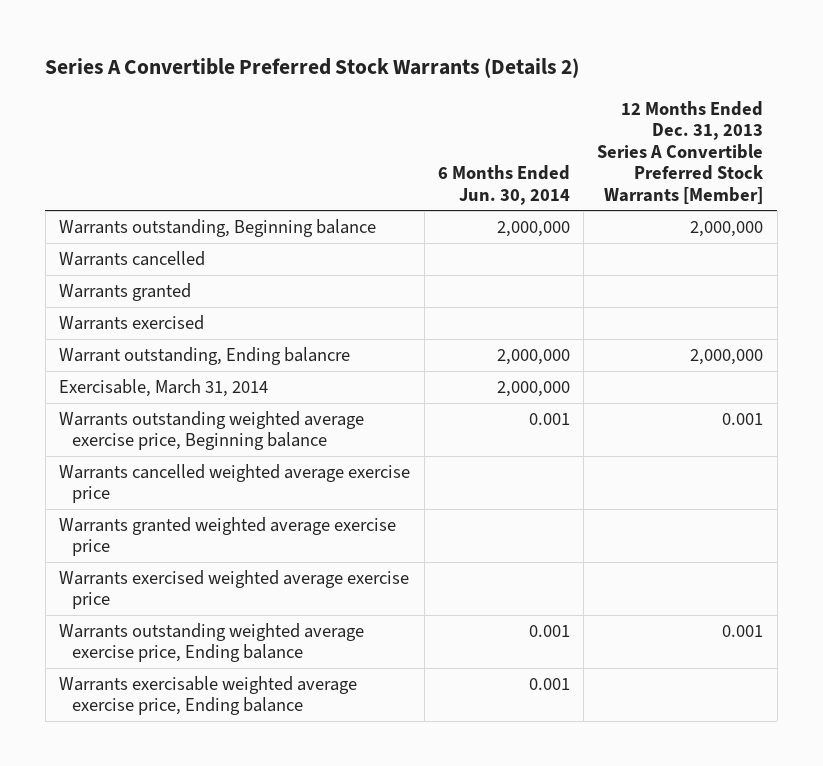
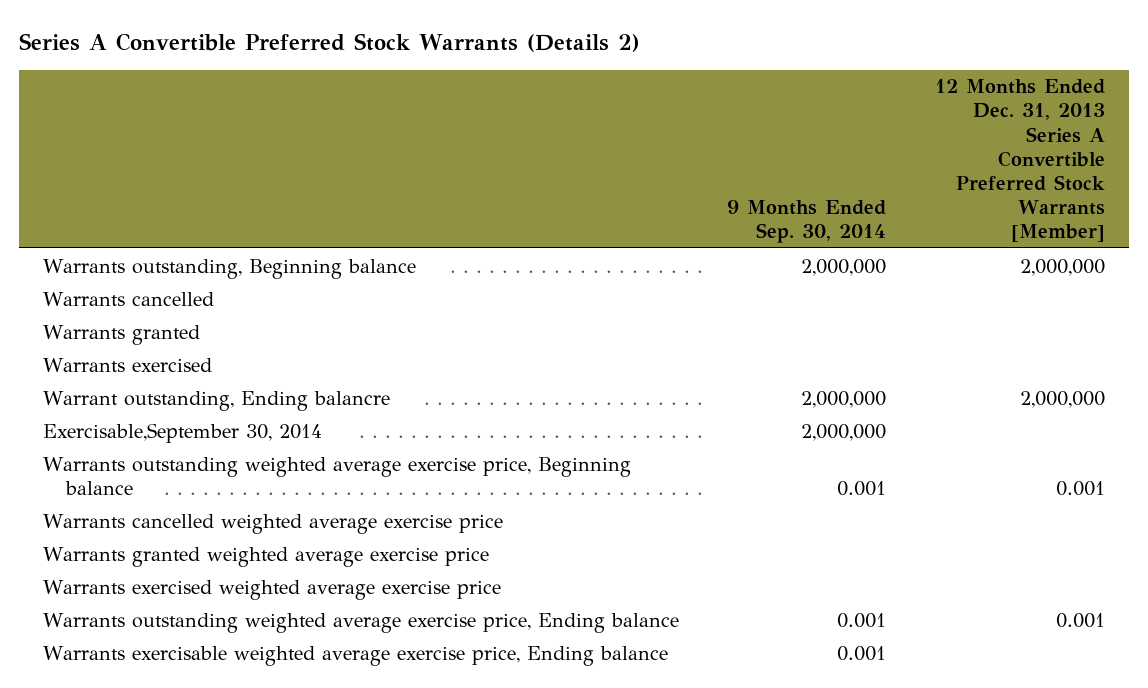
[437,165,570,205] 6 Months Ended Jun. 30, 2014 -> none
none -> [727,199,887,243] 9 Months Ended Sep. 30, 2014
[59,378,269,397] Exercisable, March 31, 2014 -> [43,422,323,443] Exercisable,September 30, 2014

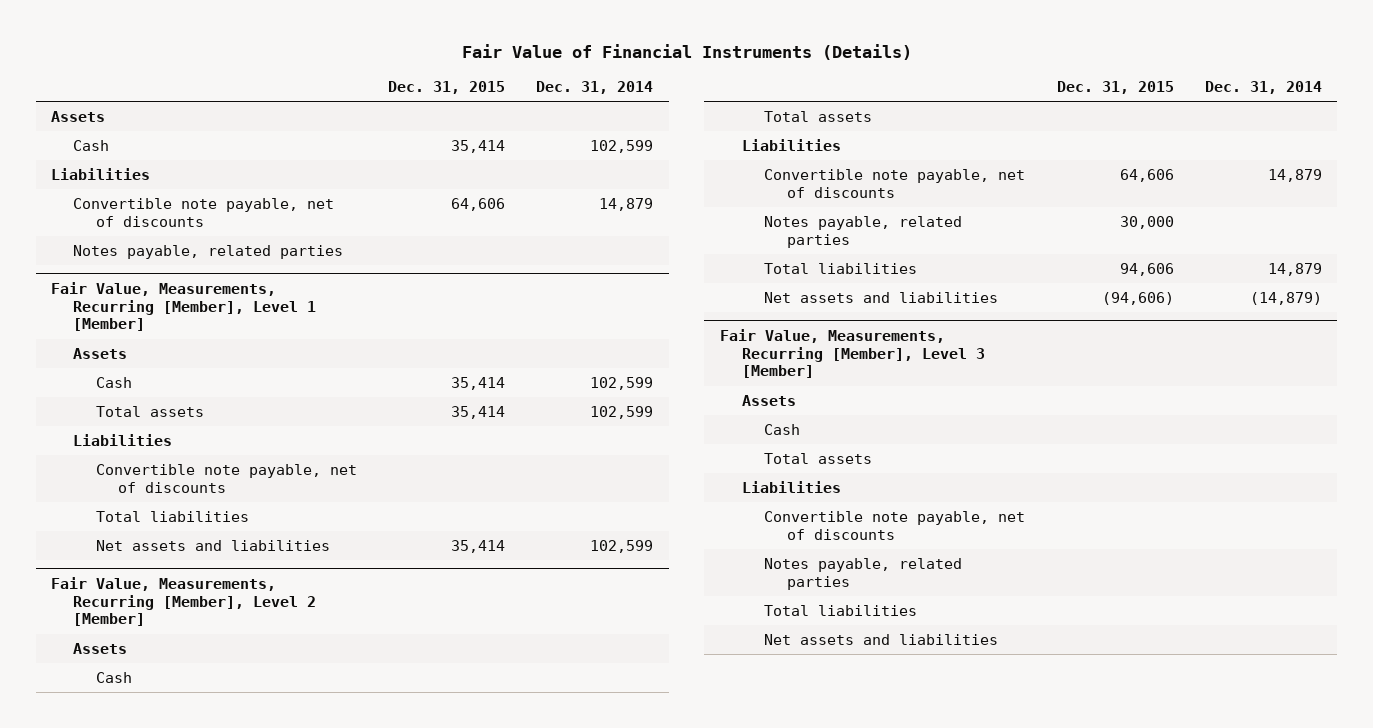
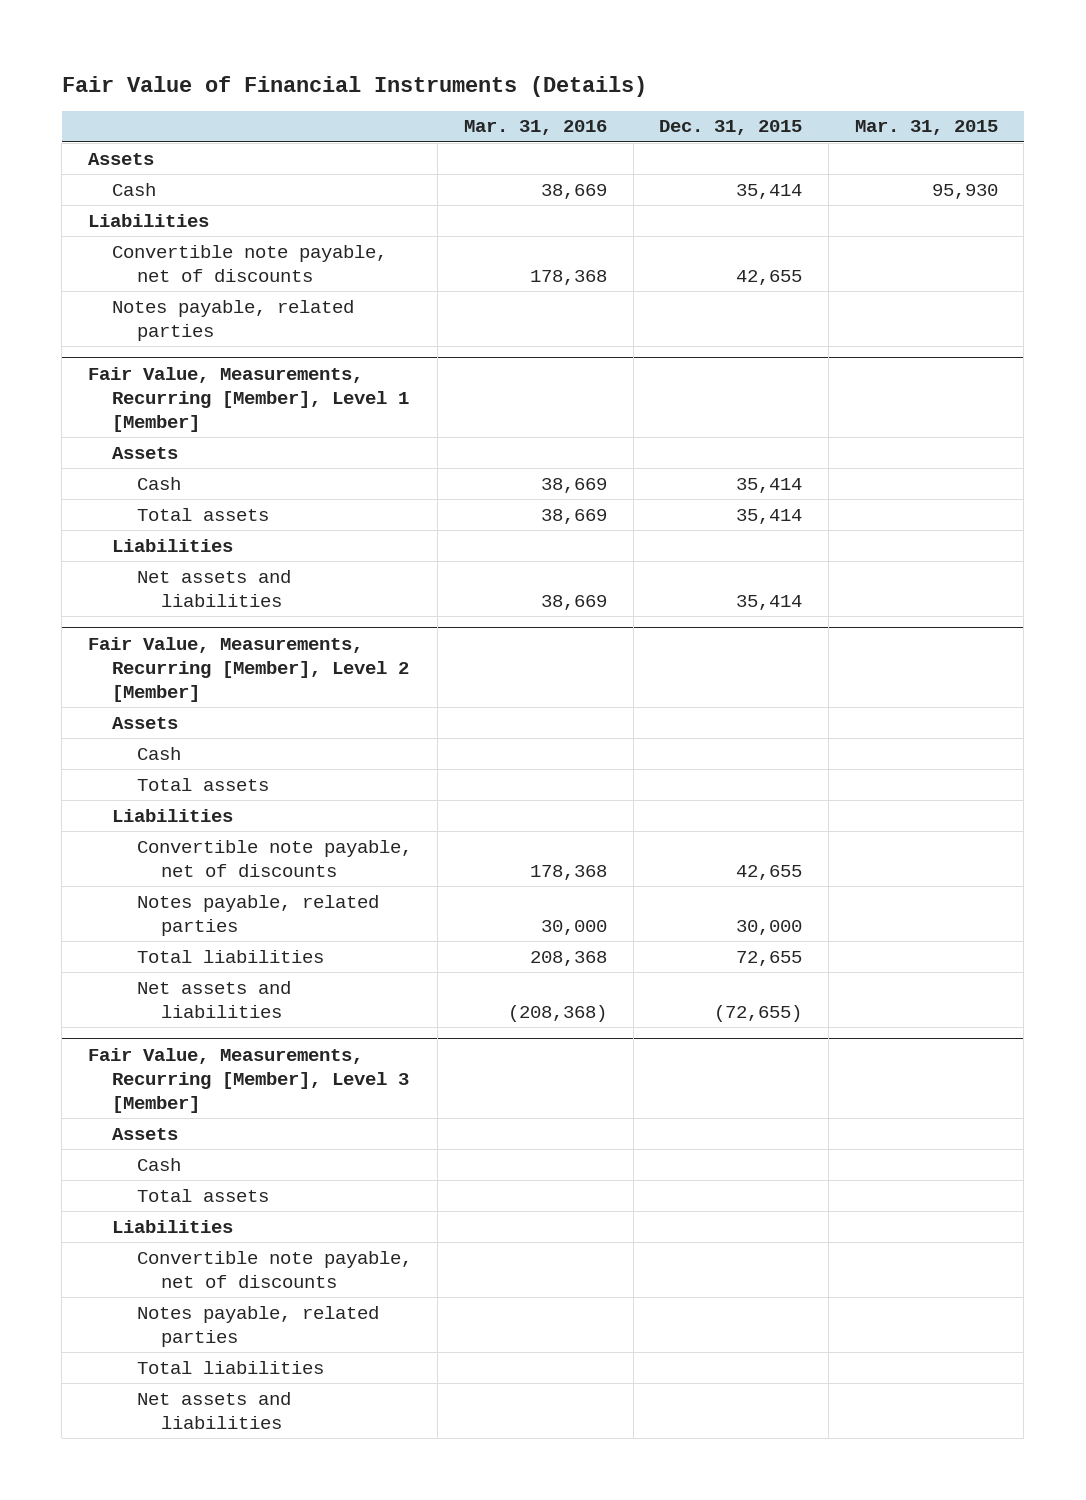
[535,81,653,95] Dec. 31, 2014 -> none
none -> [464,120,608,136] Mar. 31, 2016
none -> [854,120,998,136] Mar. 31, 2015
[450,197,505,211] 64,606 -> [736,269,803,285] 42,655
[95,463,357,493] Convertible note payable, net of discounts -> none
[95,510,249,522] Total liabilities -> none
[1119,168,1174,182] 64,606 -> [736,864,803,880] 42,655
[1119,262,1174,276] 94,606 -> [736,950,803,966] 72,655
[1101,291,1174,305] (94,606) -> [714,1004,803,1022] (72,655)

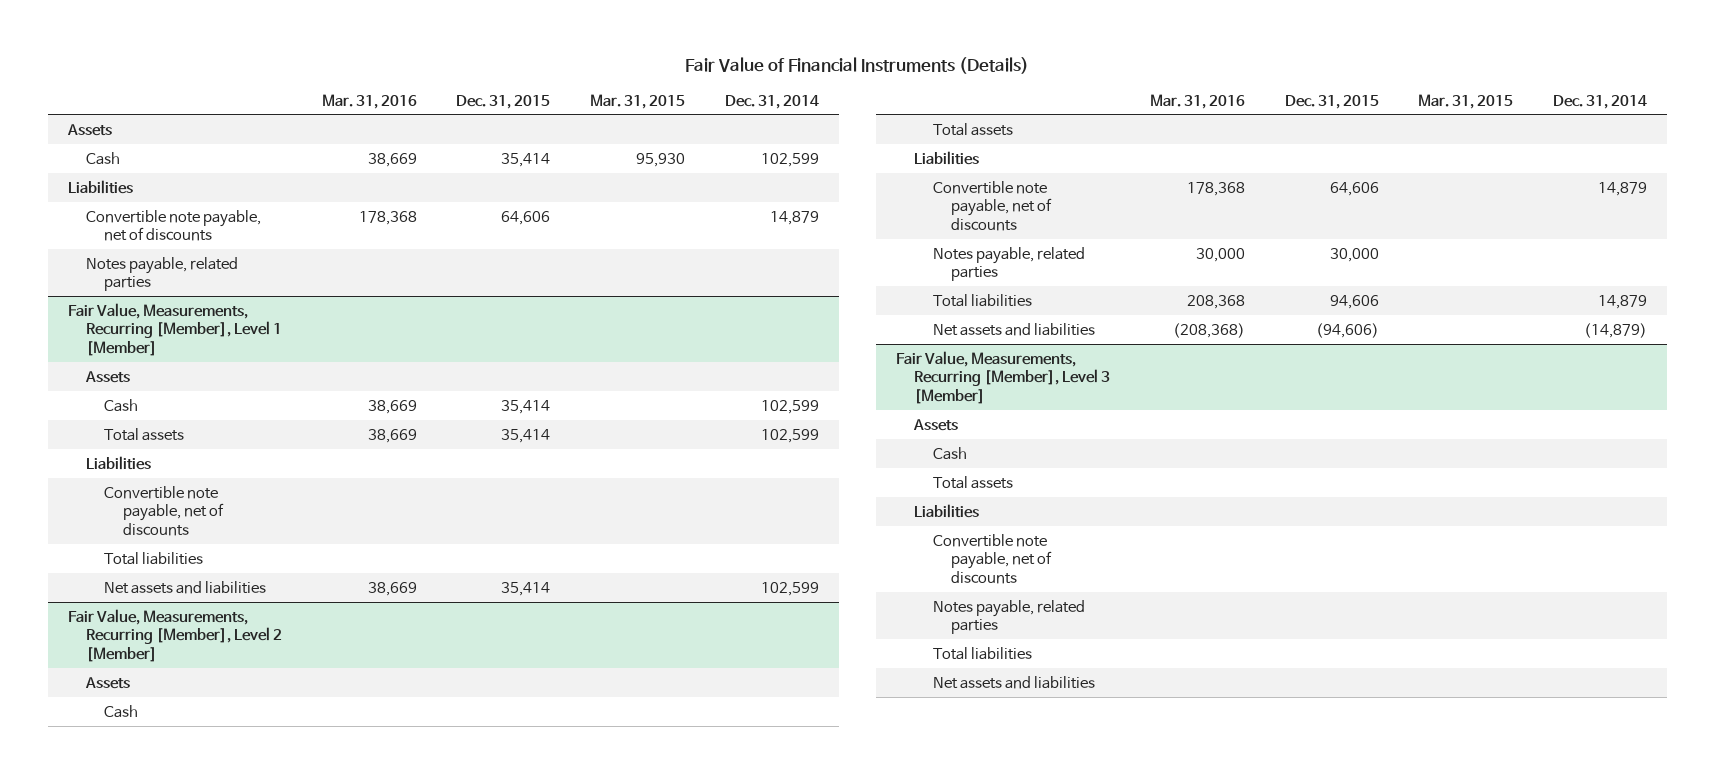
none -> [724,94,819,109] Dec. 31, 2014
[736,269,803,285] 42,655 -> [501,210,551,225] 64,606
none -> [104,485,224,537] Convertible note payable, net of discounts
none -> [104,551,204,565] Total liabilities
[736,864,803,880] 42,655 -> [1329,181,1379,196] 64,606
[736,950,803,966] 72,655 -> [1329,294,1379,309] 94,606
[714,1004,803,1022] (72,655) -> [1315,322,1379,338] (94,606)

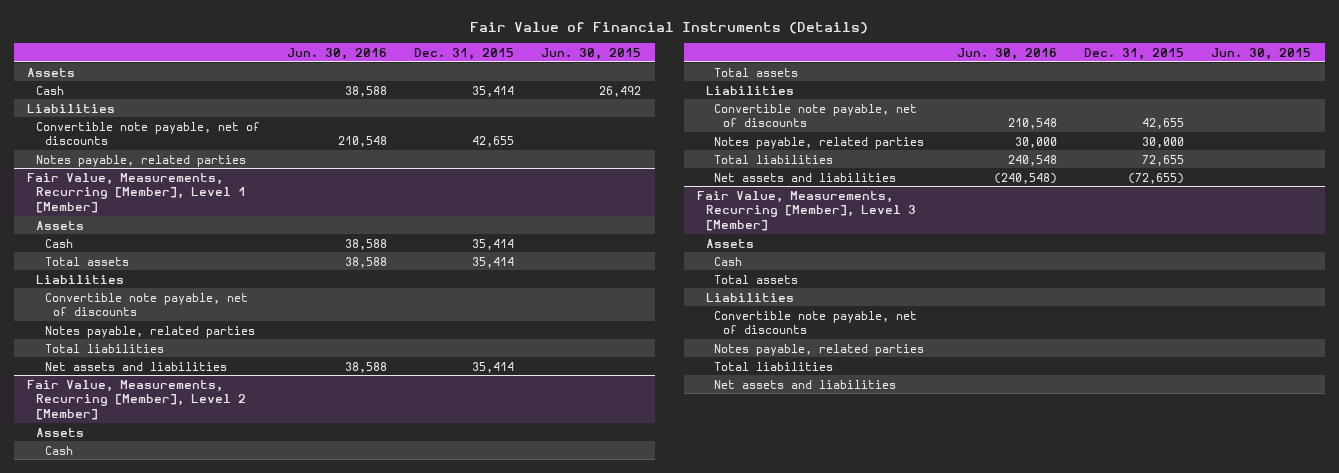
[321,93,417,109] Mar. 31, 2016 -> none
[590,93,686,109] Mar. 31, 2015 -> none
[724,94,819,109] Dec. 31, 2014 -> none
none -> [287,47,388,60] Jun. 30, 2016
none -> [541,47,642,60] Jun. 30, 2015
[501,210,551,225] 64,606 -> [472,136,515,148] 42,655
none -> [44,325,255,338] Notes payable, related parties
[1329,181,1379,196] 64,606 -> [1142,118,1185,130] 42,655
[1329,294,1379,309] 94,606 -> [1142,154,1185,166] 72,655
[1315,322,1379,338] (94,606) -> [1128,172,1185,184] (72,655)

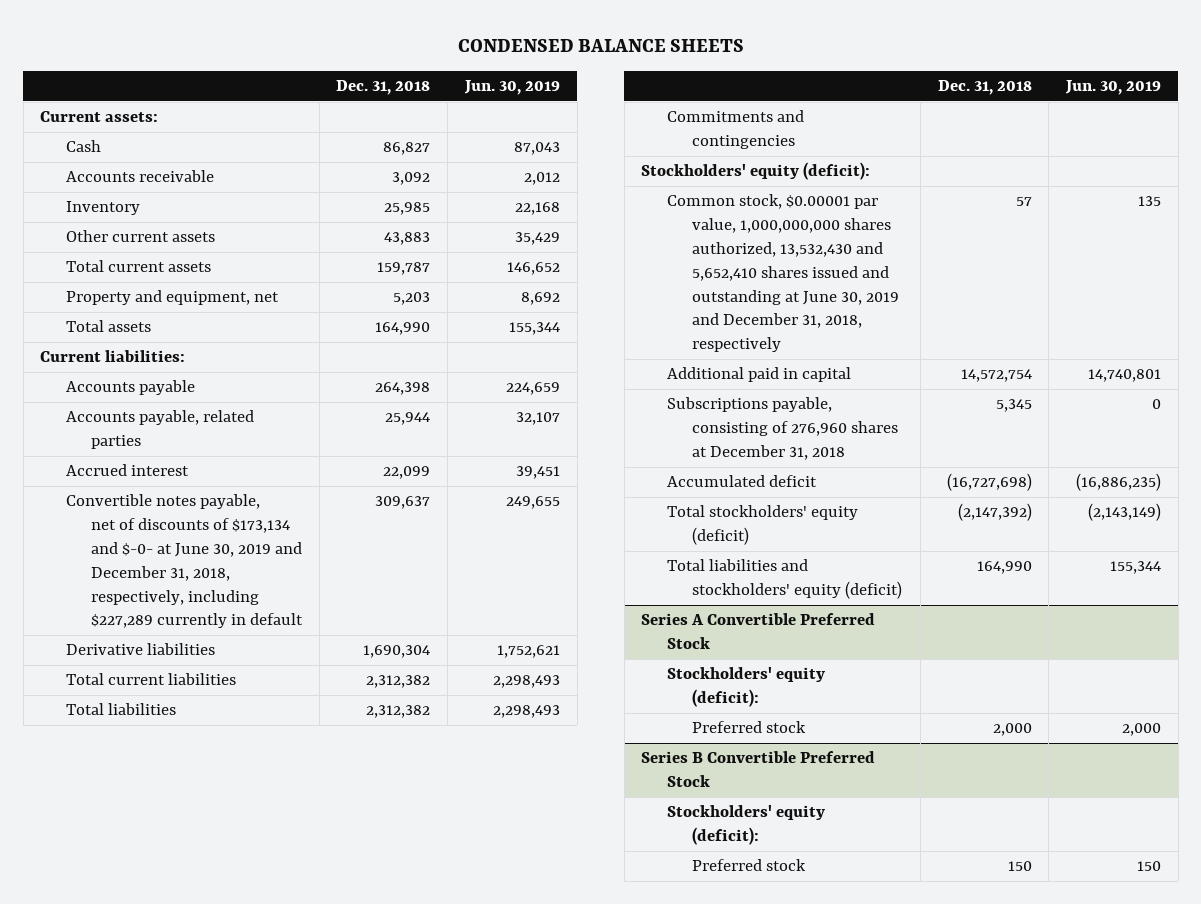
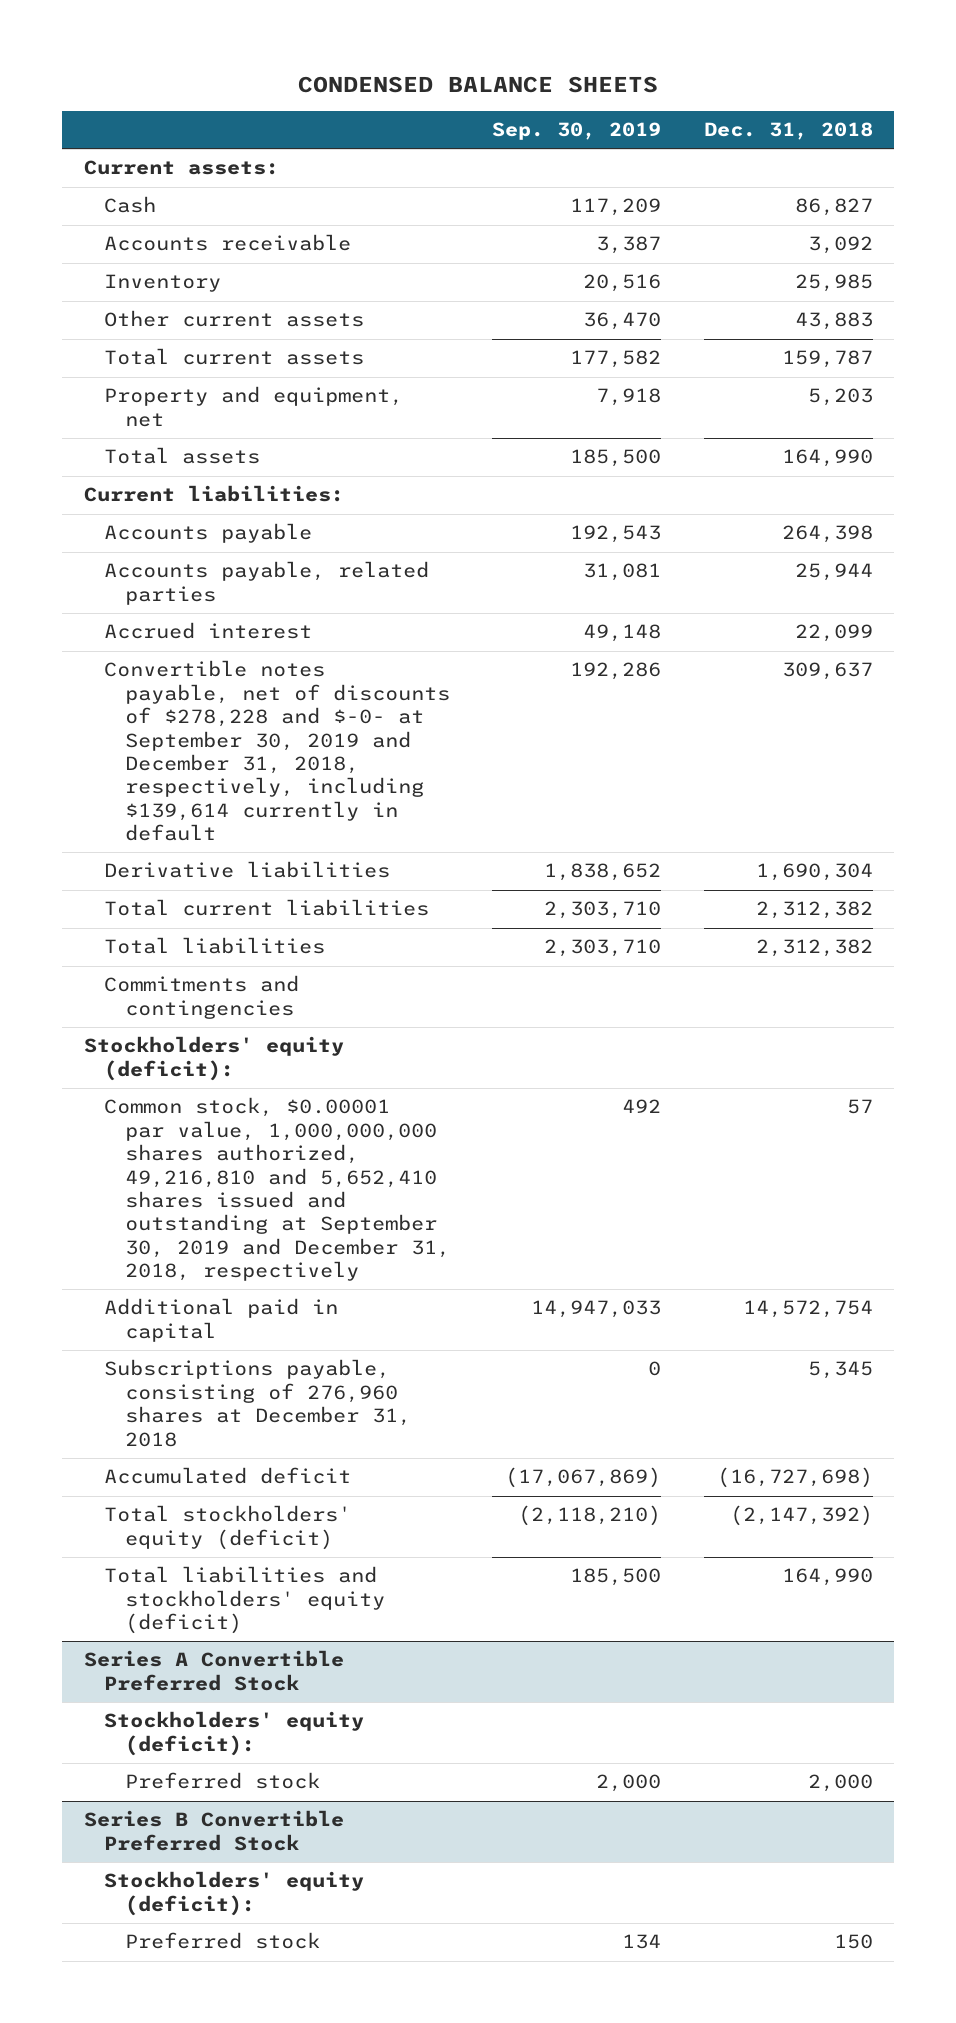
[463,80,560,96] Jun. 30, 2019 -> none
none -> [492,121,662,140] Sep. 30, 2019
[65,494,303,629] Convertible notes payable, net of discounts of $173,134 and $-0- at June 30, 2019 and December 31, 2018, respectively, including $227,289 currently in default -> [104,660,450,841] Convertible notes payable, net of discounts of $278,228 and $-0- at September 30, 2019 and December 31, 2018, respectively, including $139,614 currently in default
[666,194,900,353] Common stock, $0.00001 par value, 1,000,000,000 shares authorized, 13,532,430 and 5,652,410 shares issued and outstanding at June 30, 2019 and December 31, 2018, respectively -> [104,1097,450,1281] Common stock, $0.00001 par value, 1,000,000,000 shares authorized, 49,216,810 and 5,652,410 shares issued and outstanding at September 30, 2019 and December 31, 2018, respectively

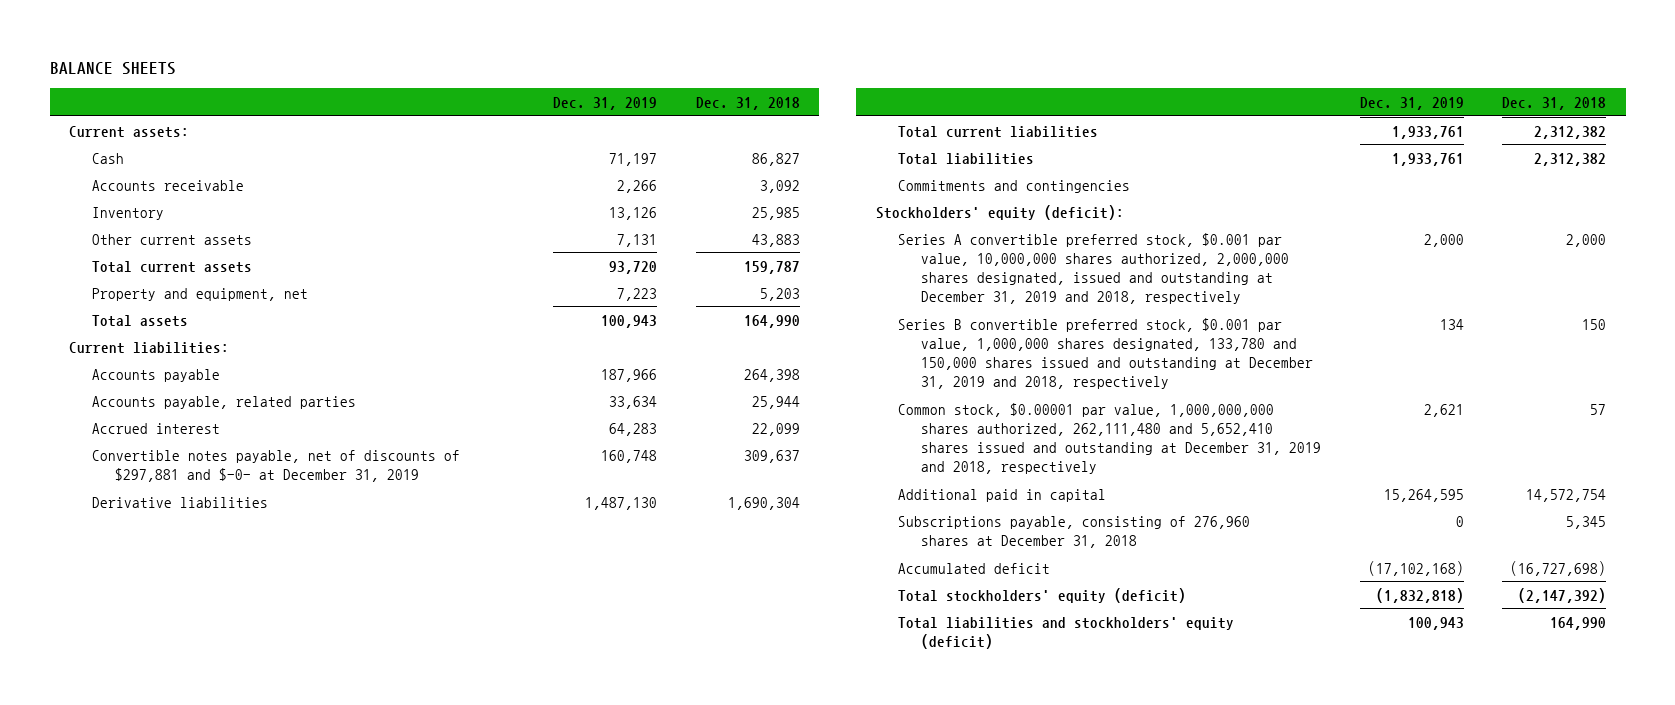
[298,75,659,93] CONDENSED BALANCE SHEETS -> [49,62,176,76] BALANCE SHEETS
[492,121,662,140] Sep. 30, 2019 -> none
none -> [553,96,658,110] Dec. 31, 2019
[104,660,450,841] Convertible notes payable, net of discounts of $278,228 and $-0- at September 30, 2019 and December 31, 2018, respectively, including $139,614 currently in default -> [91,449,460,482] Convertible notes payable, net of discounts of $297,881 and $-0- at December 31, 2019
none -> [898,232,1290,304] Series A convertible preferred stock, $0.001 par value, 10,000,000 shares authorized, 2,000,000 shares designated, issued and outstanding at December 31, 2019 and 2018, respectively
none -> [898,317,1314,389] Series B convertible preferred stock, $0.001 par value, 1,000,000 shares designated, 133,780 and 150,000 shares issued and outstanding at December 31, 2019 and 2018, respectively
[104,1097,450,1281] Common stock, $0.00001 par value, 1,000,000,000 shares authorized, 49,216,810 and 5,652,410 shares issued and outstanding at September 30, 2019 and December 31, 2018, respectively -> [898,402,1322,474] Common stock, $0.00001 par value, 1,000,000,000 shares authorized, 262,111,480 and 5,652,410 shares issued and outstanding at December 31, 2019 and 2018, respectively
[83,1650,344,1691] Series A Convertible Preferred Stock -> none
[104,1711,365,1756] Stockholders' equity (deficit): -> none
[124,1772,320,1790] Preferred stock -> none
[83,1810,344,1851] Series B Convertible Preferred Stock -> none
[104,1871,365,1916] Stockholders' equity (deficit): -> none
[124,1932,320,1950] Preferred stock -> none

